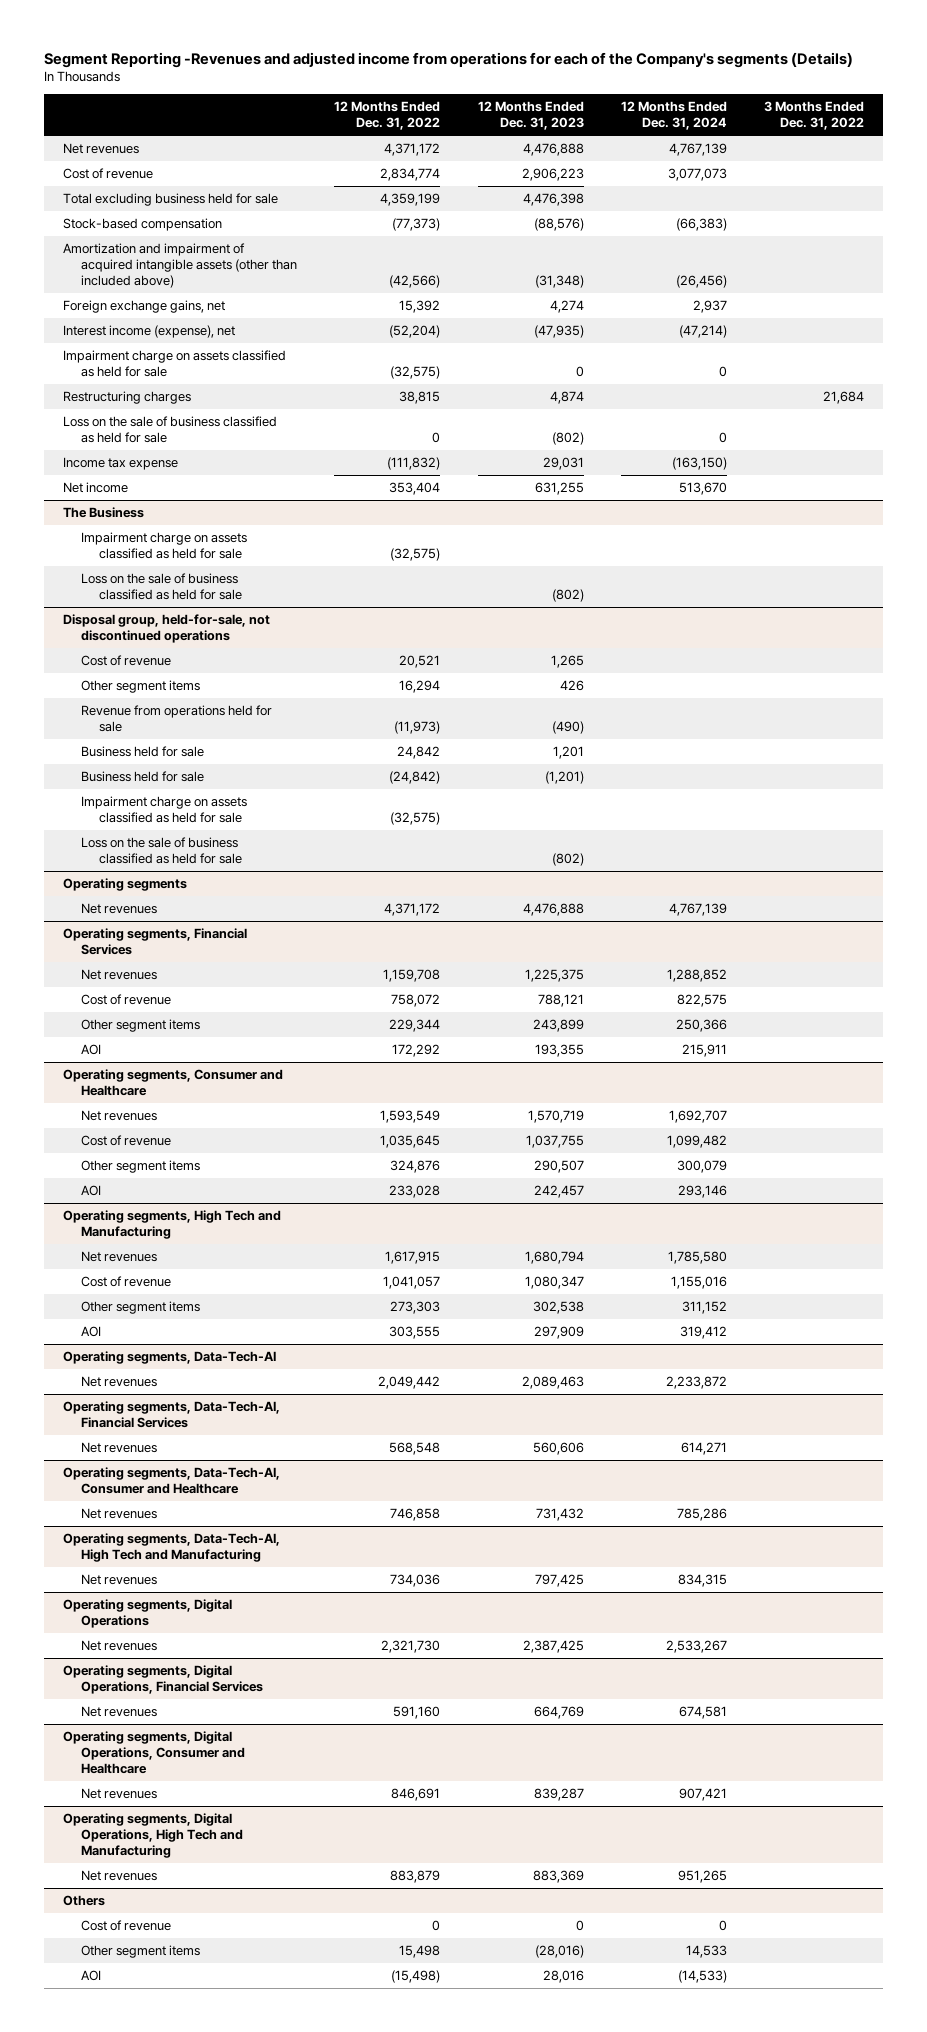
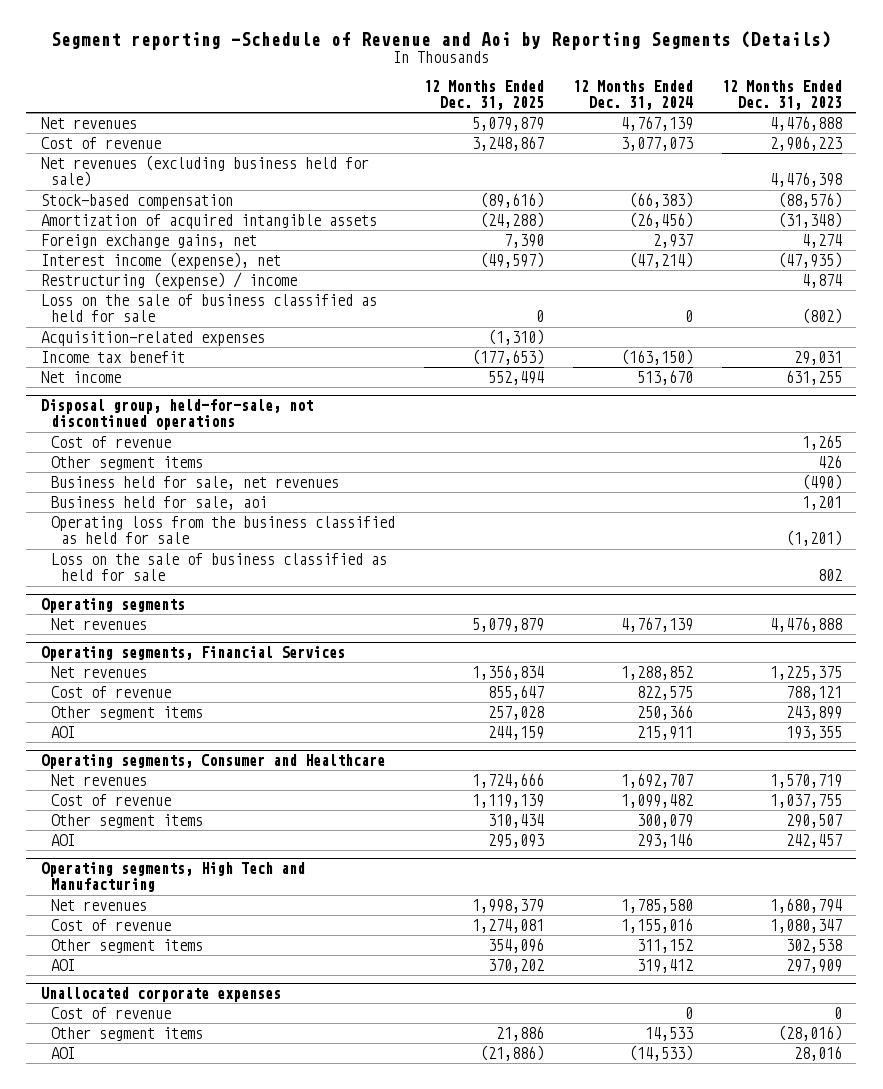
[44,52,854,69] Segment Reporting -Revenues and adjusted income from operations for each of the Company's segments (Details) -> [51,31,832,51] Segment reporting -Schedule of Revenue and Aoi by Reporting Segments (Details)
[334,101,441,131] 12 Months Ended Dec. 31, 2022 -> none
[764,101,865,131] 3 Months Ended Dec. 31, 2022 -> none
none -> [423,79,544,110] 12 Months Ended Dec. 31, 2025
[62,193,278,207] Total excluding business held for sale -> [40,154,369,188] Net revenues (excluding business held for sale)
[62,243,297,288] Amortization and impairment of acquired intangible assets (other than included above) -> [40,213,377,229] Amortization of acquired intangible assets
[62,350,286,377] Impairment charge on assets classified as held for sale -> none
[62,391,191,405] Restructuring charges -> [40,271,297,289] Restructuring (expense) / income
none -> [40,330,265,346] Acquisition-related expenses
[62,457,178,471] Income tax expense -> [40,350,185,363] Income tax benefit
[62,507,144,519] The Business -> none
[80,532,247,559] Impairment charge on assets classified as held for sale -> none
[80,573,243,600] Loss on the sale of business classified as held for sale -> none
[80,796,247,823] Impairment charge on assets classified as held for sale -> none
[80,705,272,732] Revenue from operations held for sale -> [50,475,339,490] Business held for sale, net revenues
[80,746,204,758] Business held for sale -> [50,495,267,510] Business held for sale, aoi
[80,771,204,783] Business held for sale -> [50,515,395,545] Operating loss from the business classified as held for sale
[551,852,584,866] (802) -> [817,569,842,582] 802
[62,1351,276,1365] Operating segments, Data-Tech-AI -> none
[80,1376,157,1388] Net revenues -> none
[62,1401,280,1428] Operating segments, Data-Tech-AI, Financial Services -> none
[80,1442,157,1454] Net revenues -> none
[62,1467,280,1494] Operating segments, Data-Tech-AI, Consumer and Healthcare -> none
[80,1508,157,1520] Net revenues -> none
[62,1533,280,1562] Operating segments, Data-Tech-AI, High Tech and Manufacturing -> none
[80,1574,157,1586] Net revenues -> none
[62,1599,232,1628] Operating segments, Digital Operations -> none
[80,1640,157,1652] Net revenues -> none
[62,1665,263,1694] Operating segments, Digital Operations, Financial Services -> none
[80,1706,157,1718] Net revenues -> none
[62,1731,245,1774] Operating segments, Digital Operations, Consumer and Healthcare -> none
[80,1788,157,1800] Net revenues -> none
[62,1813,243,1858] Operating segments, Digital Operations, High Tech and Manufacturing -> none
[80,1870,157,1882] Net revenues -> none
[62,1895,105,1907] Others -> [40,987,281,1003] Unallocated corporate expenses

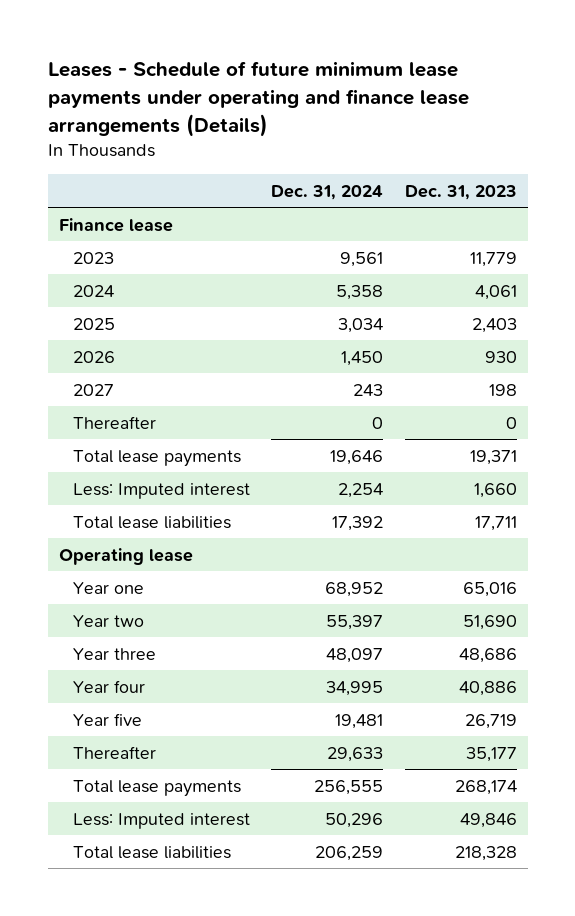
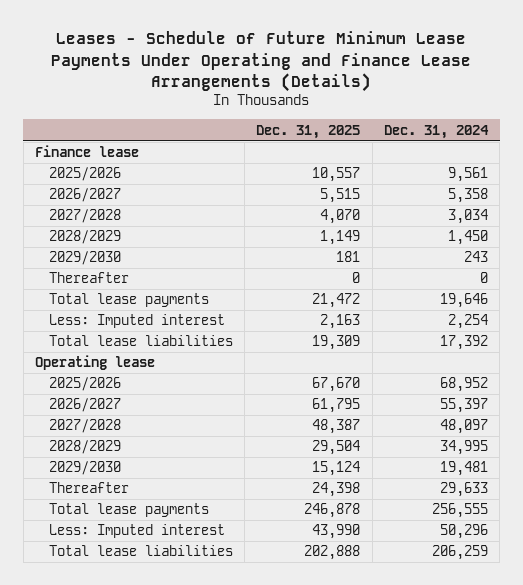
[47,60,469,137] Leases - Schedule of future minimum lease payments under operating and finance lease arrangements (Details) -> [51,31,472,92] Leases - Schedule of Future Minimum Lease Payments Under Operating and Finance Lease Arrangements (Details)
[404,184,517,200] Dec. 31, 2023 -> none
none -> [256,124,361,139] Dec. 31, 2025
[72,251,114,264] 2023 -> [48,167,121,182] 2025/2026
[72,284,114,297] 2024 -> [48,188,121,203] 2026/2027
[72,317,115,330] 2025 -> [48,209,121,224] 2027/2028
[72,350,115,363] 2026 -> [48,230,121,245] 2028/2029
[72,383,114,396] 2027 -> [48,251,121,266] 2029/2030
[72,581,144,594] Year one -> [48,377,121,392] 2025/2026
[72,614,144,627] Year two -> [48,398,121,413] 2026/2027
[72,647,156,660] Year three -> [48,419,121,434] 2027/2028
[72,679,145,693] Year four -> [48,440,121,455] 2028/2029
[72,712,142,726] Year five -> [48,461,121,476] 2029/2030

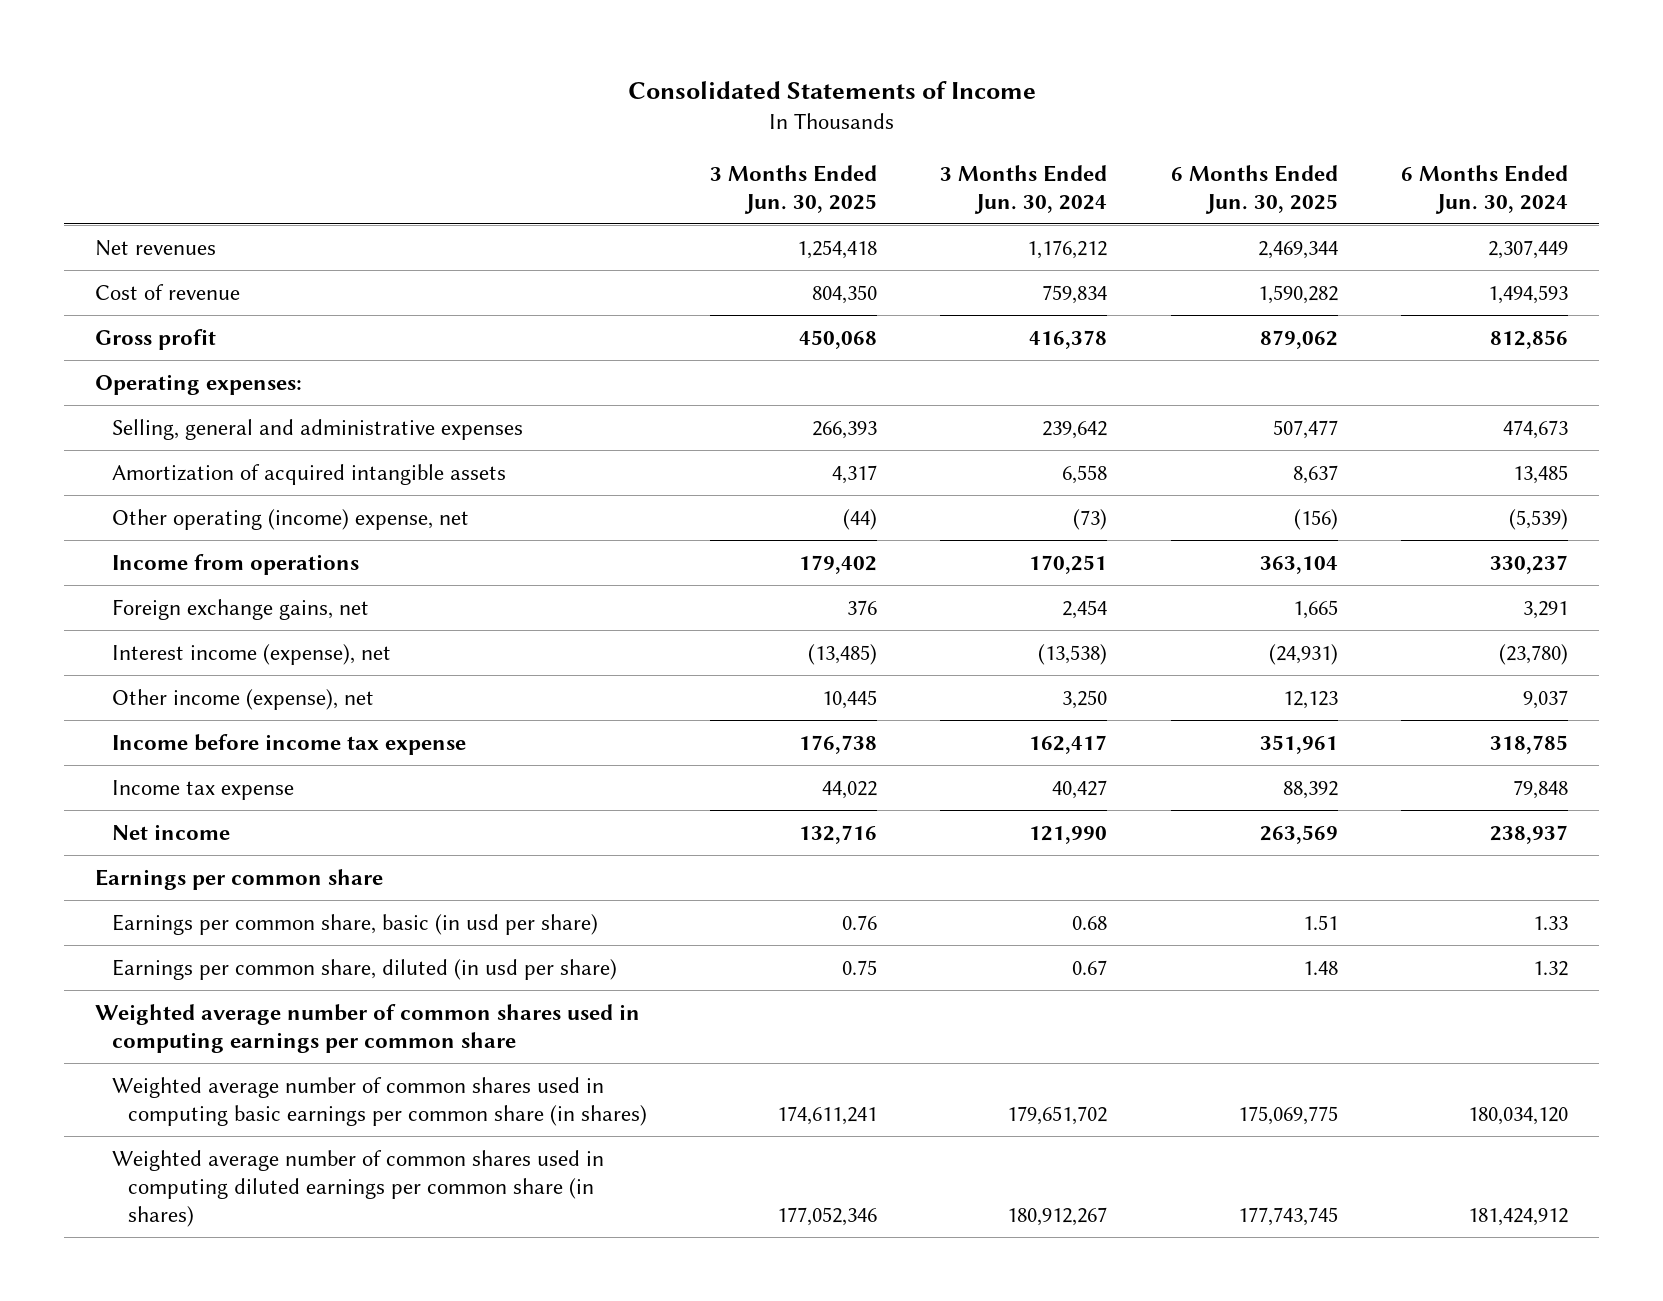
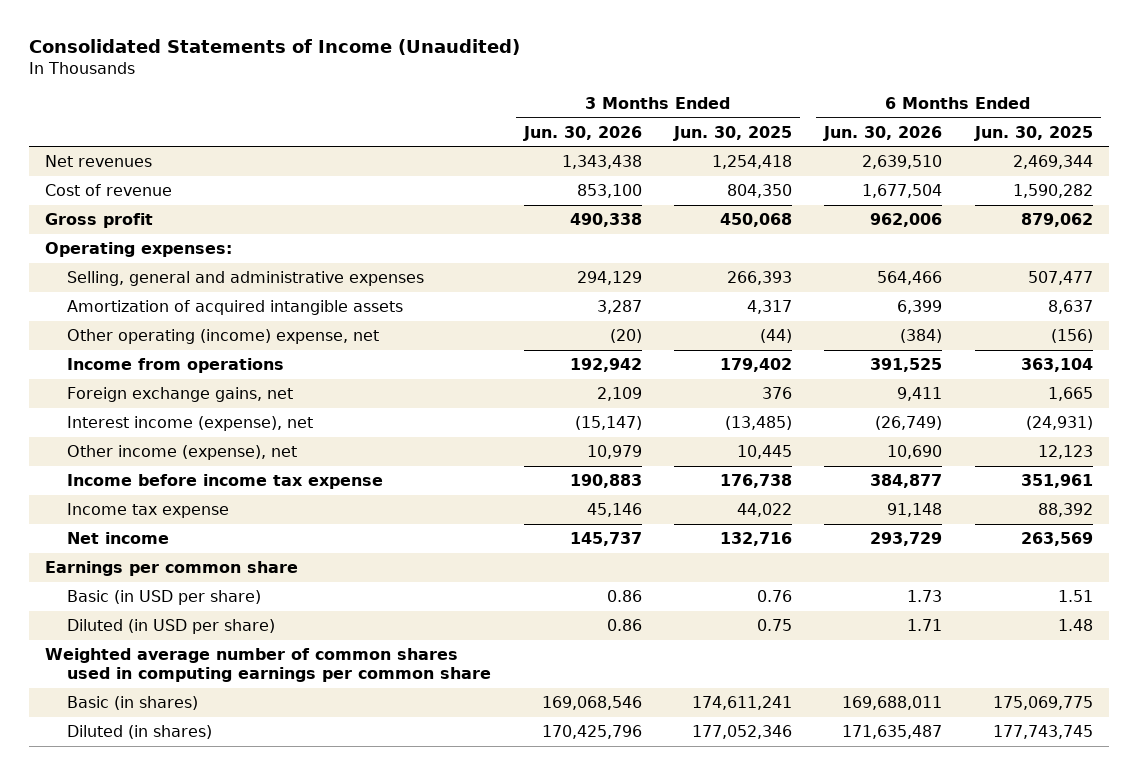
[627,80,1036,99] Consolidated Statements of Income -> [29,39,521,56] Consolidated Statements of Income (Unaudited)
[940,164,1108,214] 3 Months Ended Jun. 30, 2024 -> none
[1400,164,1568,214] 6 Months Ended Jun. 30, 2024 -> none
none -> [522,125,642,141] Jun. 30, 2026
none -> [823,125,943,141] Jun. 30, 2026
[111,913,598,935] Earnings per common share, basic (in usd per share) -> [67,589,262,605] Basic (in USD per share)
[111,958,617,980] Earnings per common share, diluted (in usd per share) -> [67,618,276,634] Diluted (in USD per share)
[111,1076,648,1126] Weighted average number of common shares used in computing basic earnings per common share (in shares) -> [67,695,199,710] Basic (in shares)
[111,1149,604,1228] Weighted average number of common shares used in computing diluted earnings per common share (in shares) -> [67,724,213,739] Diluted (in shares)

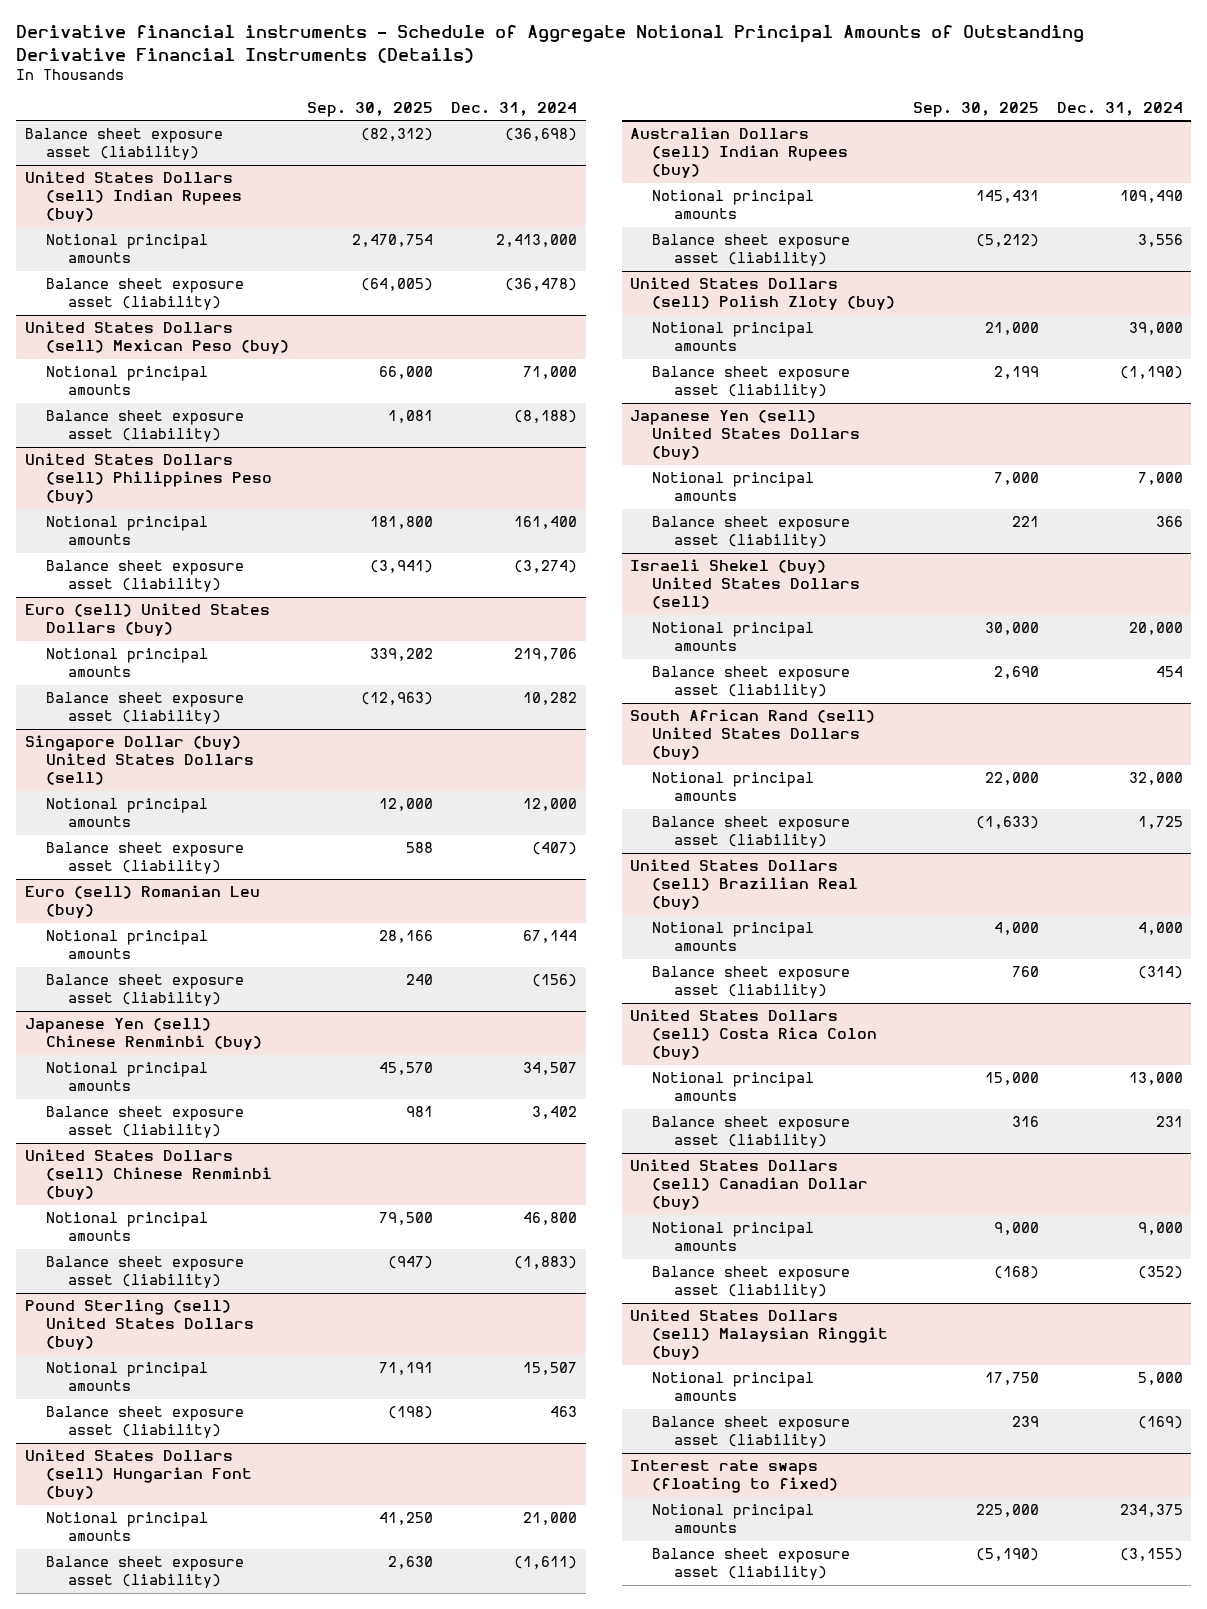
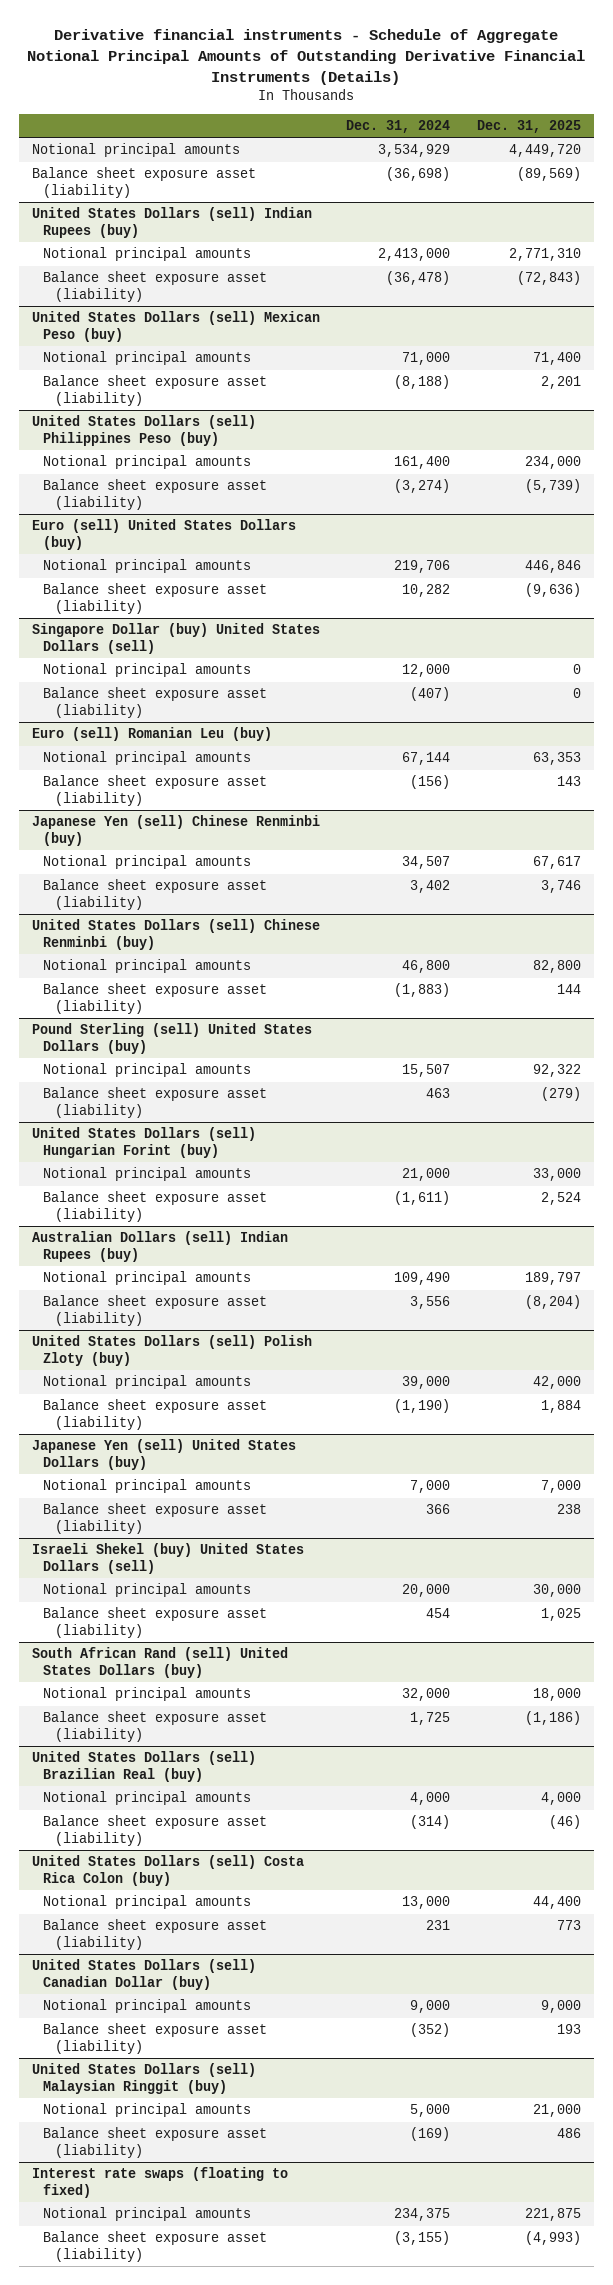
[307,101,434,117] Sep. 30, 2025 -> none
none -> [476,119,581,133] Dec. 31, 2025
none -> [32,143,241,158] Notional principal amounts
[24,1449,253,1501] United States Dollars (sell) Hungarian Font (buy) -> [32,1127,257,1158] United States Dollars (sell) Hungarian Forint (buy)

